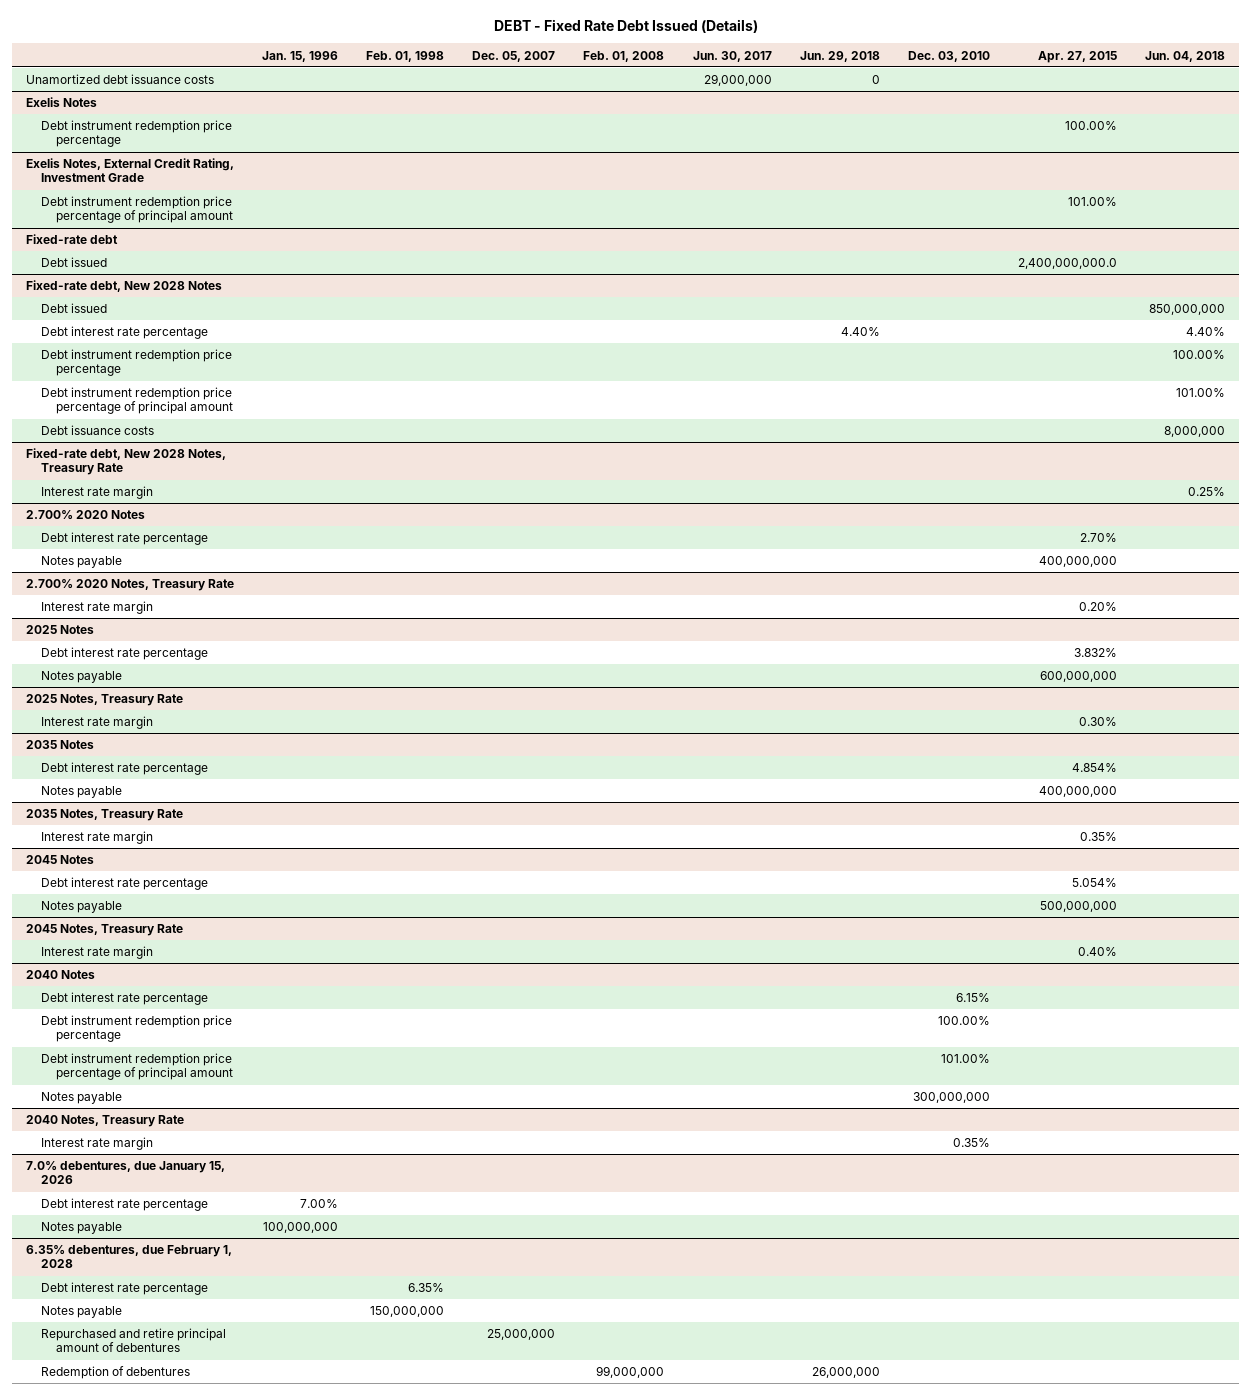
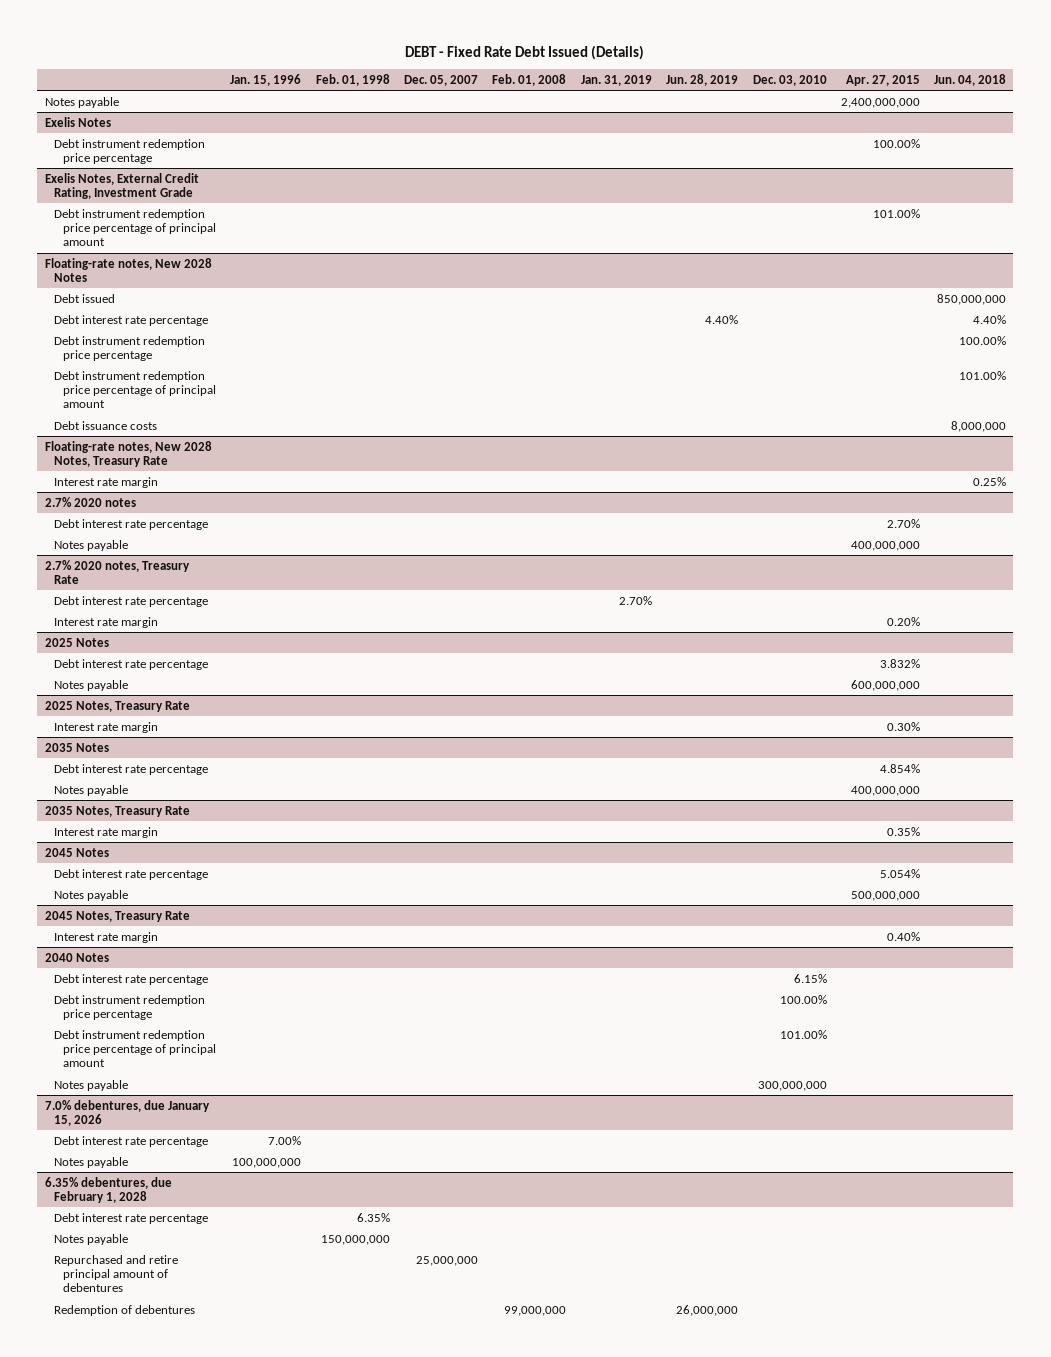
[692,50,772,62] Jun. 30, 2017 -> none
[799,50,880,62] Jun. 29, 2018 -> none
none -> [580,74,652,86] Jan. 31, 2019
none -> [666,73,739,86] Jun. 28, 2019
[26,74,215,85] Unamortized debt issuance costs -> none
none -> [44,96,119,108] Notes payable
[26,234,119,245] Fixed-rate debt -> none
[41,257,108,268] Debt issued -> none
[26,280,223,293] Fixed-rate debt, New 2028 Notes -> [44,257,212,283] Floating-rate notes, New 2028 Notes
[26,448,227,476] Fixed-rate debt, New 2028 Notes, Treasury Rate -> [44,440,212,468] Floating-rate notes, New 2028 Notes, Treasury Rate
[26,510,146,521] 2.700% 2020 Notes -> [44,496,136,507] 2.7% 2020 notes
[26,579,235,592] 2.700% 2020 Notes, Treasury Rate -> [44,559,190,585] 2.7% 2020 notes, Treasury Rate
none -> [53,595,208,607] Debt interest rate percentage
[26,1115,185,1128] 2040 Notes, Treasury Rate -> none
[41,1137,154,1151] Interest rate margin -> none

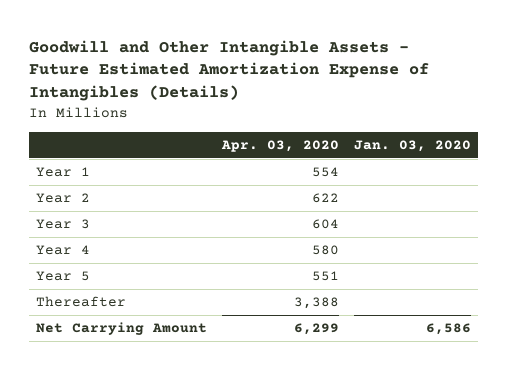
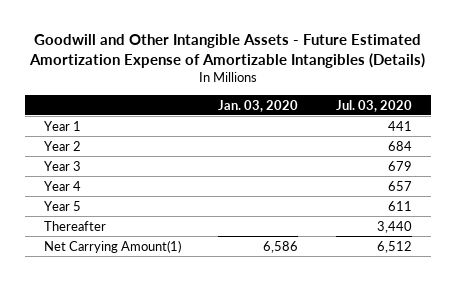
[28,39,429,102] Goodwill and Other Intangible Assets - Future Estimated Amortization Expense of Intangibles (Details) -> [28,33,425,68] Goodwill and Other Intangible Assets - Future Estimated Amortization Expense of Amortizable Intangibles (Details)
[221,139,340,152] Apr. 03, 2020 -> none
none -> [336,99,413,112] Jul. 03, 2020
[36,322,208,336] Net Carrying Amount -> [43,239,181,253] Net Carrying Amount(1)

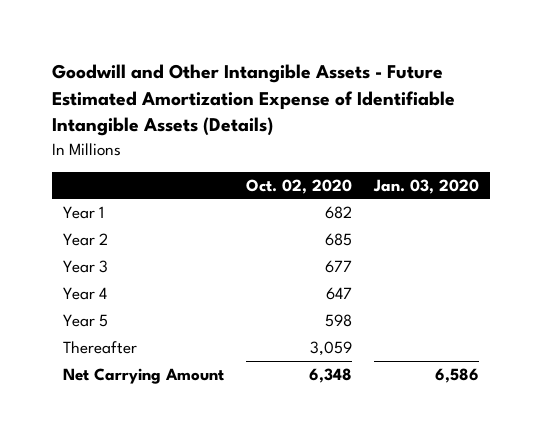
[28,33,425,68] Goodwill and Other Intangible Assets - Future Estimated Amortization Expense of Amortizable Intangibles (Details) -> [51,64,455,137] Goodwill and Other Intangible Assets - Future Estimated Amortization Expense of Identifiable Intangible Assets (Details)
[336,99,413,112] Jul. 03, 2020 -> none
none -> [245,178,352,194] Oct. 02, 2020
[43,239,181,253] Net Carrying Amount(1) -> [62,368,224,385] Net Carrying Amount

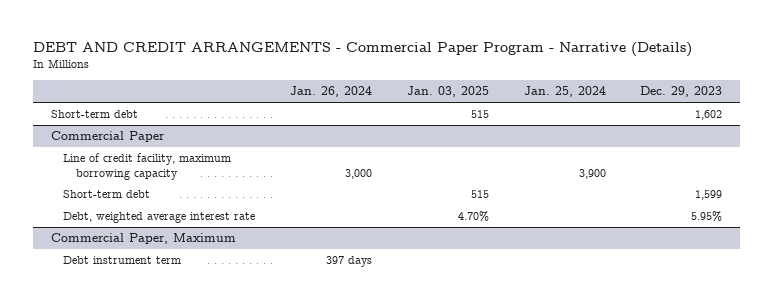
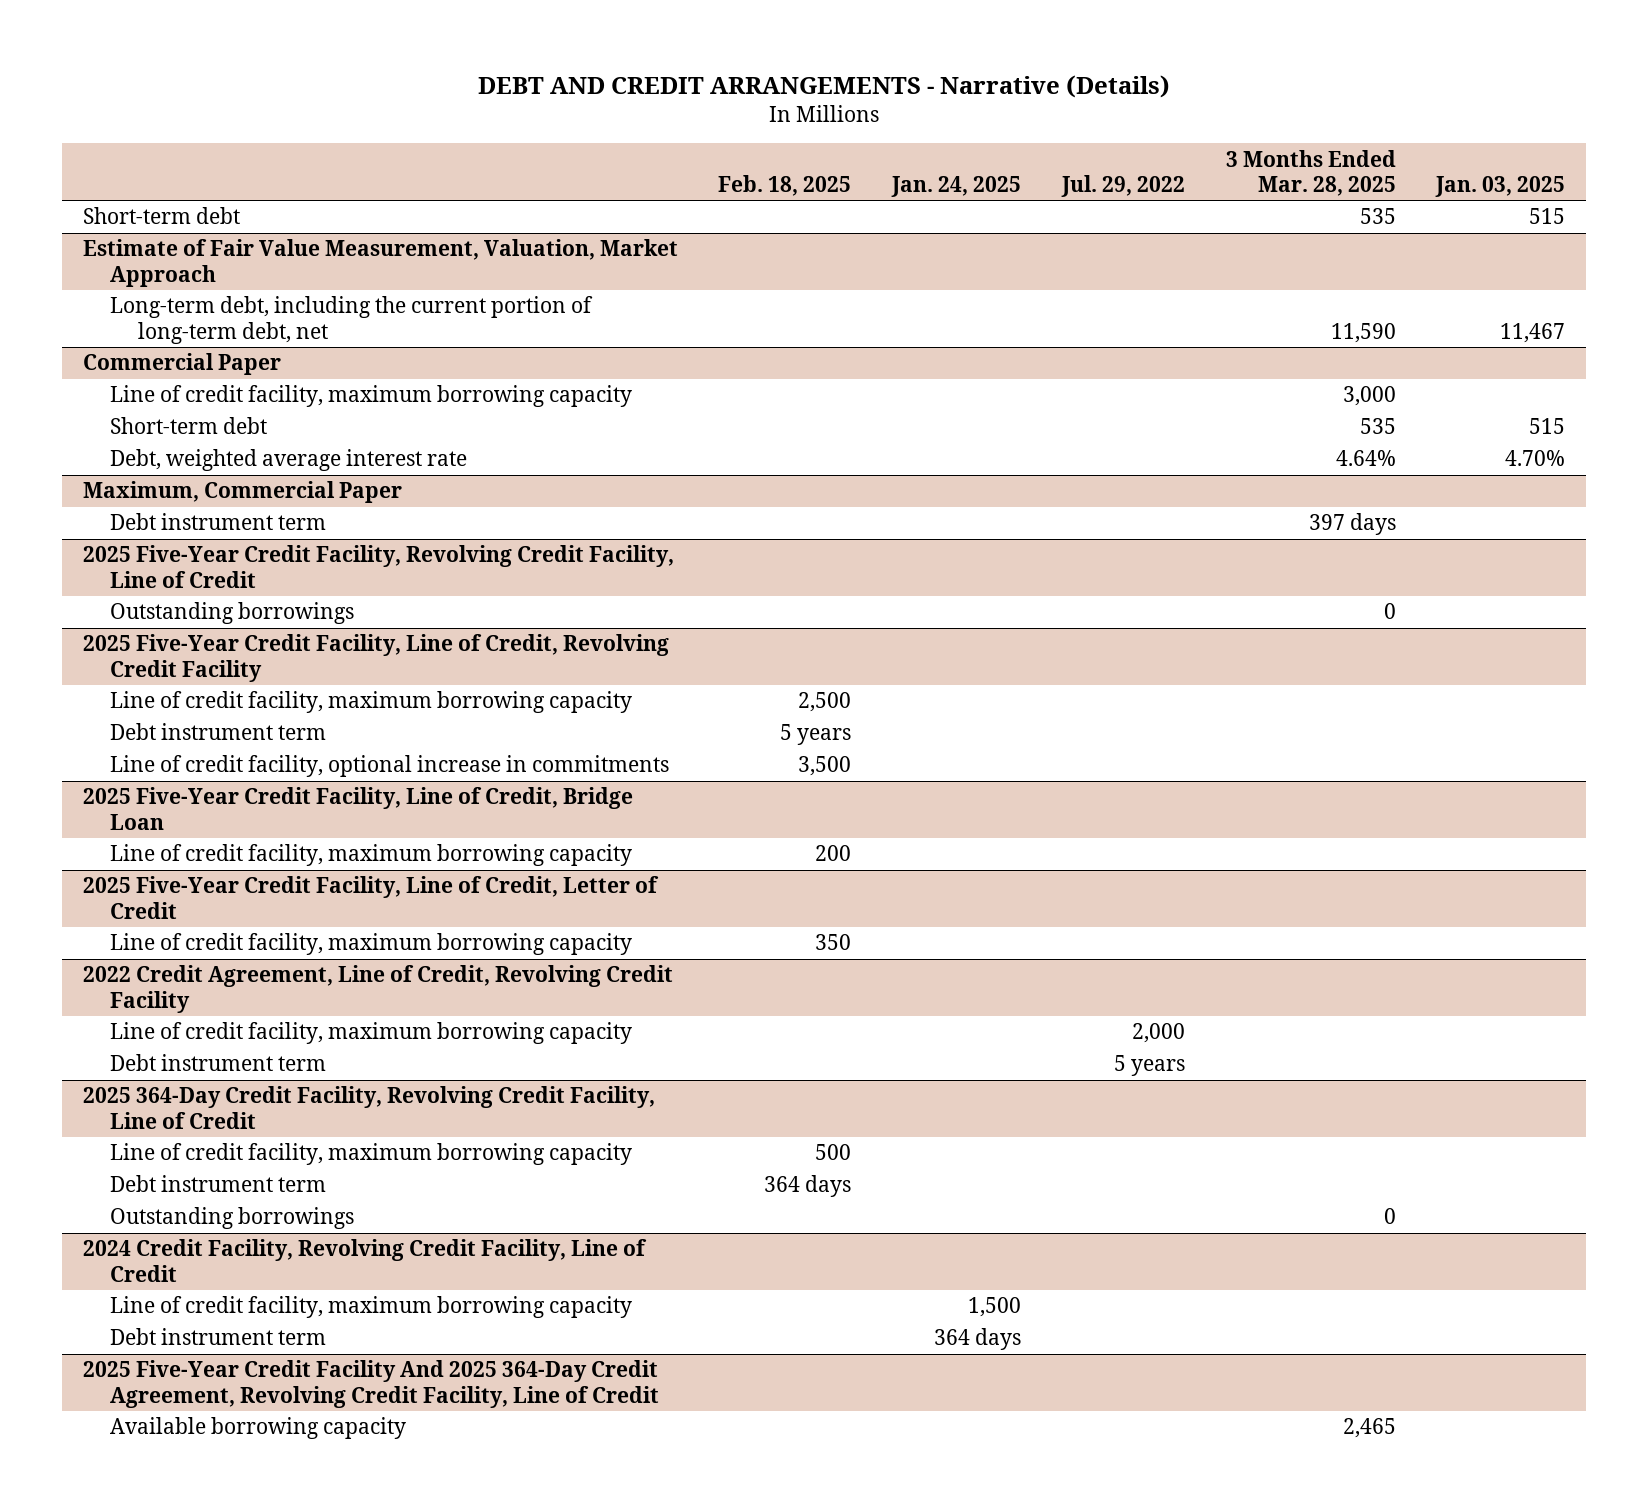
[33,42,693,58] DEBT AND CREDIT ARRANGEMENTS - Commercial Paper Program - Narrative (Details) -> [477,75,1170,99] DEBT AND CREDIT ARRANGEMENTS - Narrative (Details)
[290,86,373,98] Jan. 26, 2024 -> none
[523,86,606,98] Jan. 25, 2024 -> none
[640,86,723,98] Dec. 29, 2023 -> none
none -> [718,174,852,196] Feb. 18, 2025
none -> [891,175,1022,197] Jan. 24, 2025
none -> [1060,174,1185,197] Jul. 29, 2022
none -> [1225,149,1396,196] 3 Months Ended Mar. 28, 2025
none -> [82,239,678,287] Estimate of Fair Value Measurement, Valuation, Market Approach
none -> [110,296,594,344] Long-term debt, including the current portion of long-term debt, net
[50,233,236,245] Commercial Paper, Maximum -> [82,481,402,504] Maximum, Commercial Paper
none -> [82,545,674,588] 2025 Five-Year Credit Facility, Revolving Credit Facility, Line of Credit
none -> [110,602,355,625] Outstanding borrowings
none -> [82,634,669,682] 2025 Five-Year Credit Facility, Line of Credit, Revolving Credit Facility
none -> [110,691,633,714] Line of credit facility, maximum borrowing capacity
none -> [110,723,327,741] Debt instrument term
none -> [110,755,670,778] Line of credit facility, optional increase in commitments
none -> [82,787,633,830] 2025 Five-Year Credit Facility, Line of Credit, Bridge Loan
none -> [110,844,633,867] Line of credit facility, maximum borrowing capacity
none -> [82,876,659,919] 2025 Five-Year Credit Facility, Line of Credit, Letter of Credit
none -> [110,933,633,956] Line of credit facility, maximum borrowing capacity
none -> [82,965,673,1013] 2022 Credit Agreement, Line of Credit, Revolving Credit Facility
none -> [110,1022,633,1045] Line of credit facility, maximum borrowing capacity
none -> [110,1054,327,1072] Debt instrument term
none -> [82,1086,655,1129] 2025 364-Day Credit Facility, Revolving Credit Facility, Line of Credit
none -> [110,1143,633,1166] Line of credit facility, maximum borrowing capacity
none -> [110,1175,327,1193] Debt instrument term
none -> [110,1207,355,1230] Outstanding borrowings
none -> [82,1239,647,1282] 2024 Credit Facility, Revolving Credit Facility, Line of Credit
none -> [110,1296,633,1319] Line of credit facility, maximum borrowing capacity
none -> [110,1328,327,1346] Debt instrument term
none -> [82,1360,660,1408] 2025 Five-Year Credit Facility And 2025 364-Day Credit Agreement, Revolving Credit Facility, Line of Credit
none -> [110,1417,407,1440] Available borrowing capacity

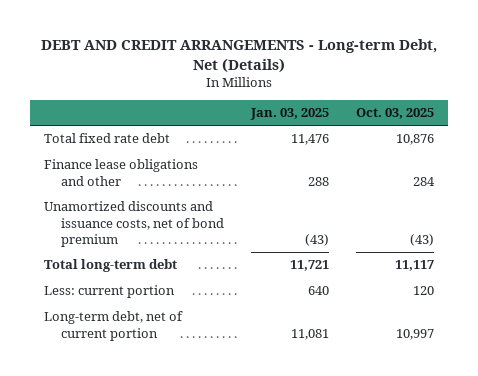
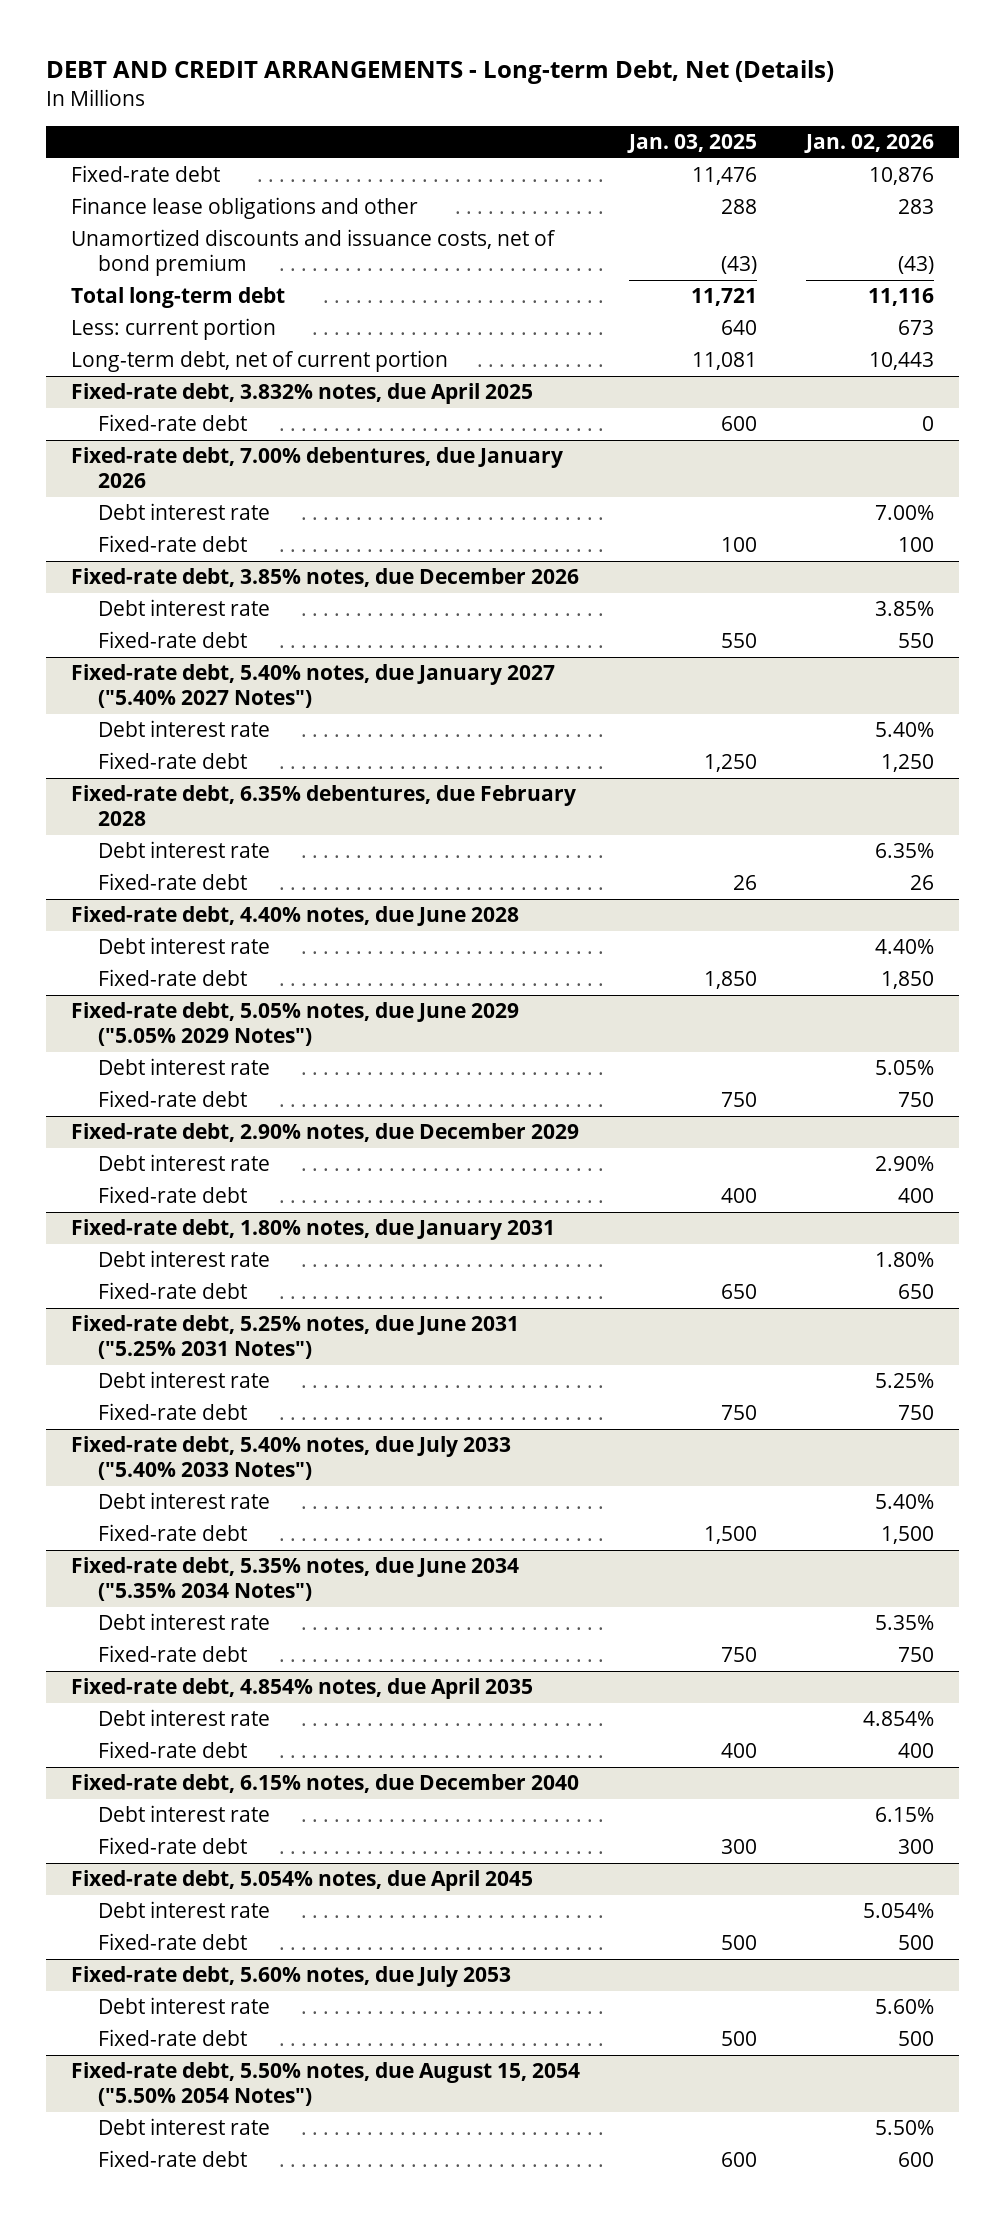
[356,108,435,120] Oct. 03, 2025 -> none
none -> [804,134,935,154] Jan. 02, 2026
[43,133,170,144] Total fixed rate debt -> [70,165,220,183] Fixed-rate debt
none -> [70,383,533,405] Fixed-rate debt, 3.832% notes, due April 2025
none -> [98,414,248,432] Fixed-rate debt
none -> [70,447,563,489] Fixed-rate debt, 7.00% debentures, due January 2026
none -> [98,503,271,521] Debt interest rate
none -> [98,535,248,553] Fixed-rate debt
none -> [70,568,579,588] Fixed-rate debt, 3.85% notes, due December 2026
none -> [98,599,271,617] Debt interest rate
none -> [98,631,248,649] Fixed-rate debt
none -> [70,664,555,709] Fixed-rate debt, 5.40% notes, due January 2027 ("5.40% 2027 Notes")
none -> [98,720,271,738] Debt interest rate
none -> [98,752,248,770] Fixed-rate debt
none -> [70,785,576,827] Fixed-rate debt, 6.35% debentures, due February 2028
none -> [98,841,271,859] Debt interest rate
none -> [98,873,248,891] Fixed-rate debt
none -> [70,906,519,927] Fixed-rate debt, 4.40% notes, due June 2028
none -> [98,937,271,955] Debt interest rate
none -> [98,969,248,987] Fixed-rate debt
none -> [70,1002,519,1047] Fixed-rate debt, 5.05% notes, due June 2029 ("5.05% 2029 Notes")
none -> [98,1058,271,1076] Debt interest rate
none -> [98,1090,248,1108] Fixed-rate debt
none -> [70,1123,579,1143] Fixed-rate debt, 2.90% notes, due December 2029
none -> [98,1154,271,1172] Debt interest rate
none -> [98,1186,248,1204] Fixed-rate debt
none -> [70,1219,555,1241] Fixed-rate debt, 1.80% notes, due January 2031
none -> [98,1250,271,1268] Debt interest rate
none -> [98,1282,248,1300] Fixed-rate debt
none -> [70,1315,519,1360] Fixed-rate debt, 5.25% notes, due June 2031 ("5.25% 2031 Notes")
none -> [98,1371,271,1389] Debt interest rate
none -> [98,1403,248,1421] Fixed-rate debt
none -> [70,1436,511,1481] Fixed-rate debt, 5.40% notes, due July 2033 ("5.40% 2033 Notes")
none -> [98,1492,271,1510] Debt interest rate
none -> [98,1524,248,1542] Fixed-rate debt
none -> [70,1557,519,1602] Fixed-rate debt, 5.35% notes, due June 2034 ("5.35% 2034 Notes")
none -> [98,1613,271,1631] Debt interest rate
none -> [98,1645,248,1663] Fixed-rate debt
none -> [70,1678,533,1700] Fixed-rate debt, 4.854% notes, due April 2035
none -> [98,1709,271,1727] Debt interest rate
none -> [98,1741,248,1759] Fixed-rate debt
none -> [70,1774,579,1794] Fixed-rate debt, 6.15% notes, due December 2040
none -> [98,1805,271,1823] Debt interest rate
none -> [98,1837,248,1855] Fixed-rate debt
none -> [70,1870,533,1892] Fixed-rate debt, 5.054% notes, due April 2045
none -> [98,1901,271,1919] Debt interest rate
none -> [98,1933,248,1951] Fixed-rate debt
none -> [70,1966,511,1988] Fixed-rate debt, 5.60% notes, due July 2053
none -> [98,1997,271,2015] Debt interest rate
none -> [98,2029,248,2047] Fixed-rate debt
none -> [70,2062,580,2107] Fixed-rate debt, 5.50% notes, due August 15, 2054 ("5.50% 2054 Notes")
none -> [98,2118,271,2136] Debt interest rate
none -> [98,2150,248,2168] Fixed-rate debt

